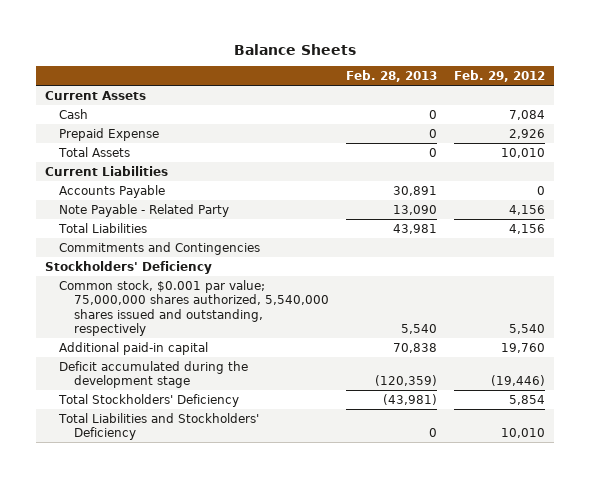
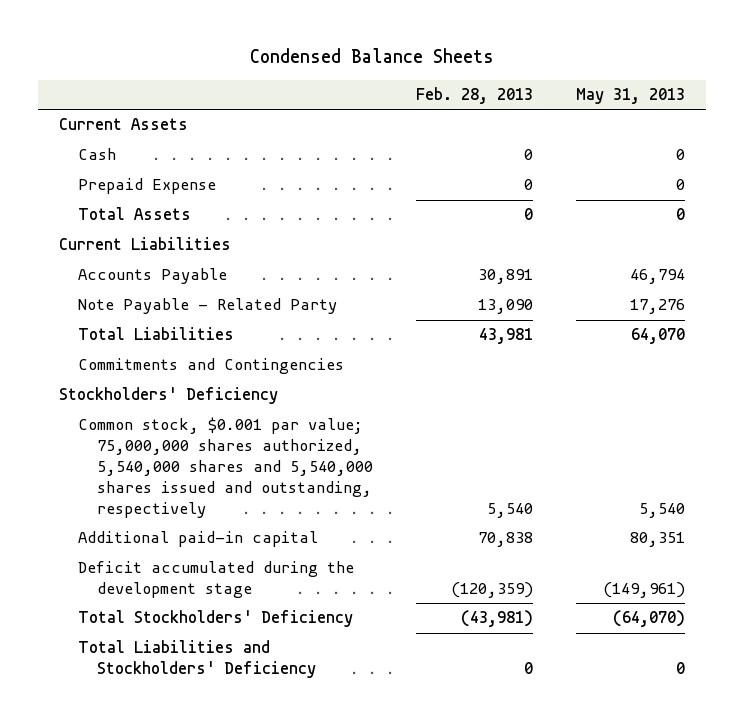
[233,43,356,55] Balance Sheets -> [250,48,495,64] Condensed Balance Sheets
[454,70,546,83] Feb. 29, 2012 -> none
none -> [575,87,685,104] May 31, 2013
[59,279,330,336] Common stock, $0.001 par value; 75,000,000 shares authorized, 5,540,000 shares issued and outstanding, respectively -> [78,417,374,518] Common stock, $0.001 par value; 75,000,000 shares authorized, 5,540,000 shares and 5,540,000 shares issued and outstanding, respectively

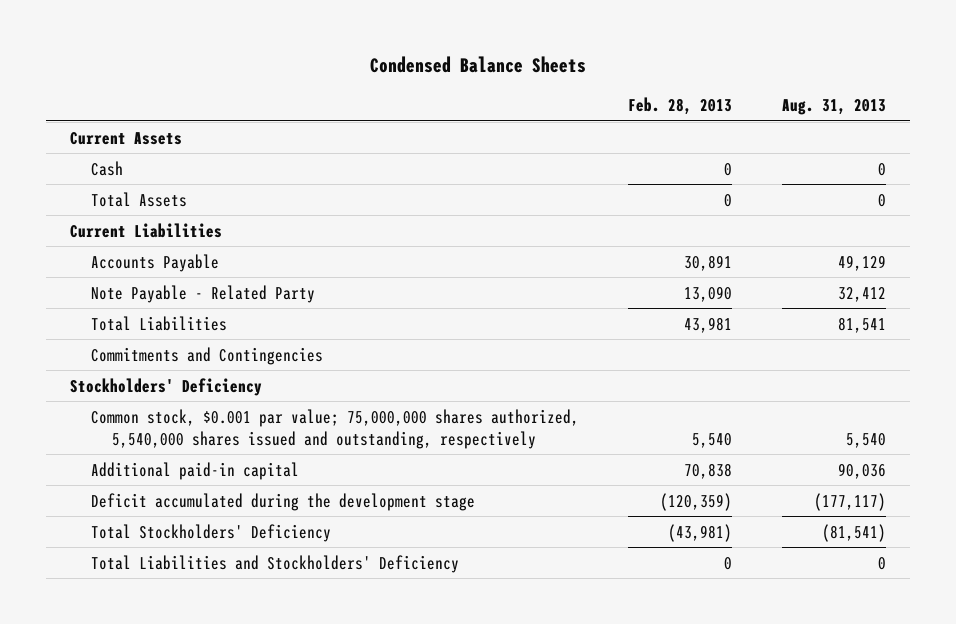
[575,87,685,104] May 31, 2013 -> none
none -> [781,99,886,116] Aug. 31, 2013
[78,178,217,195] Prepaid Expense -> none
[78,417,374,518] Common stock, $0.001 par value; 75,000,000 shares authorized, 5,540,000 shares and 5,540,000 shares issued and outstanding, respectively -> [91,408,580,449] Common stock, $0.001 par value; 75,000,000 shares authorized, 5,540,000 shares issued and outstanding, respectively

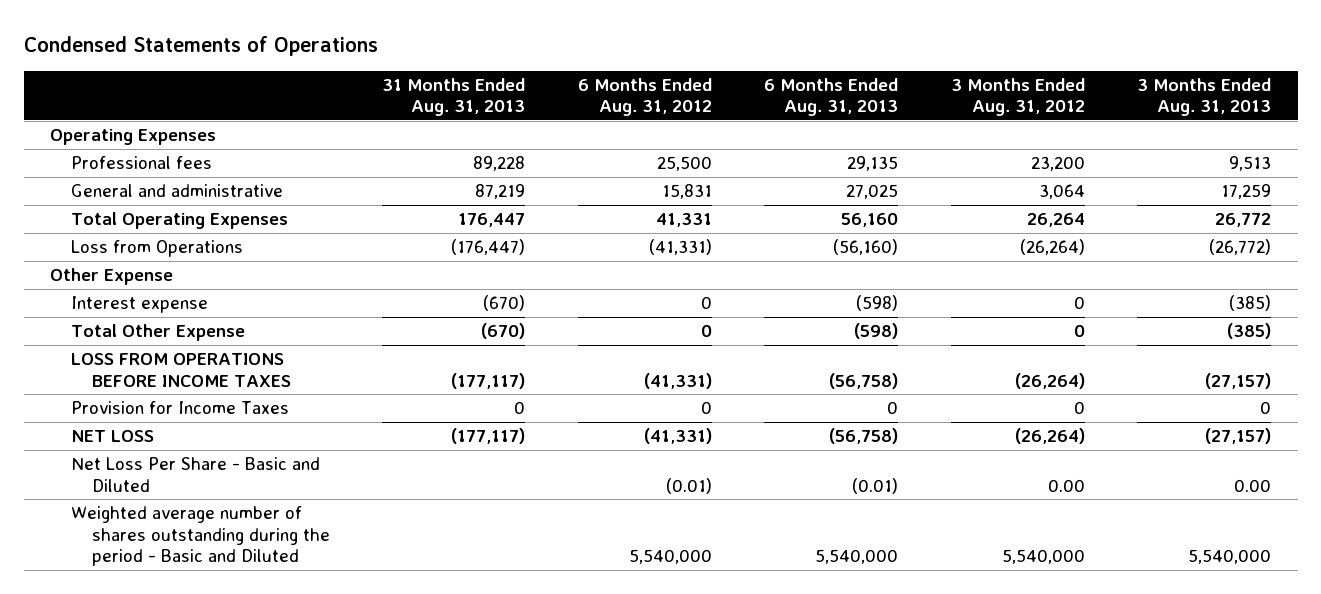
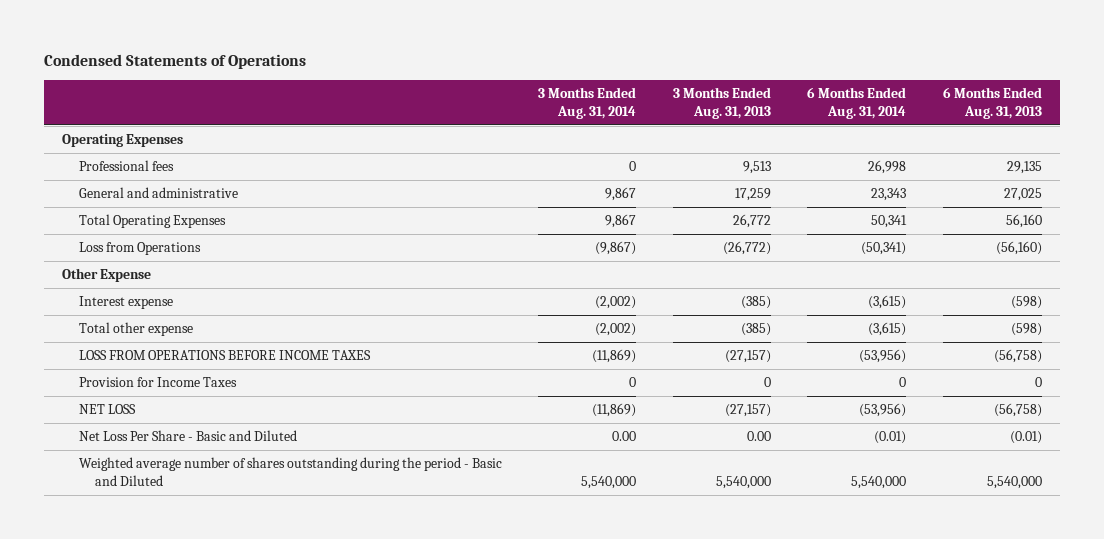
[382,77,526,117] 31 Months Ended Aug. 31, 2013 -> none
[577,77,712,117] 6 Months Ended Aug. 31, 2012 -> none
[950,77,1085,117] 3 Months Ended Aug. 31, 2012 -> none
none -> [538,87,637,119] 3 Months Ended Aug. 31, 2014
none -> [807,87,907,119] 6 Months Ended Aug. 31, 2014
[71,324,246,342] Total Other Expense -> [78,322,193,337] Total other expense

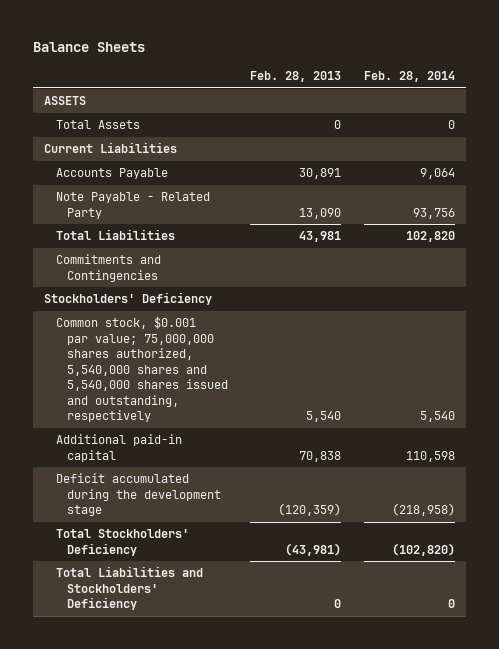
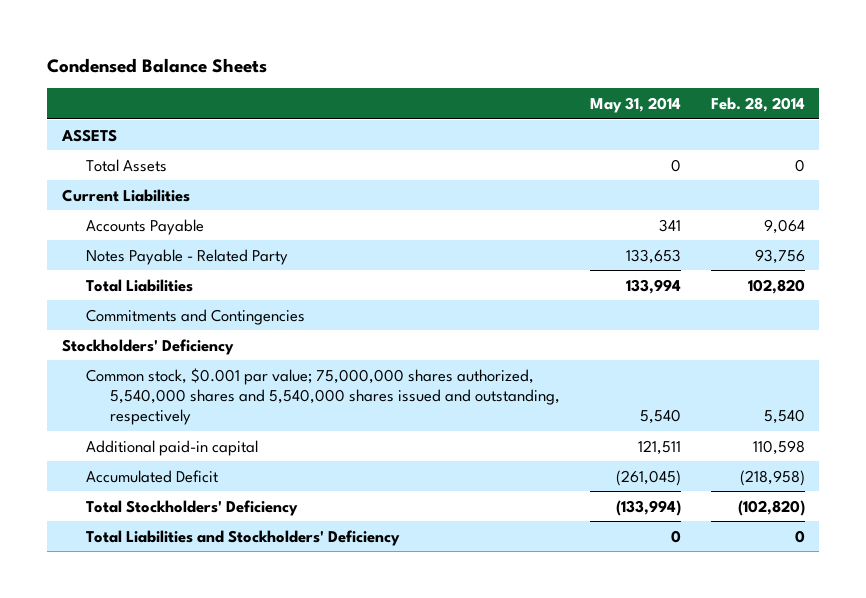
[33,41,146,52] Balance Sheets -> [46,58,267,74] Condensed Balance Sheets
[250,71,342,83] Feb. 28, 2013 -> none
none -> [589,96,681,113] May 31, 2014
[55,192,210,219] Note Payable - Related Party -> [85,248,288,265] Notes Payable - Related Party
[55,473,221,517] Deficit accumulated during the development stage -> [85,469,218,483] Accumulated Deficit

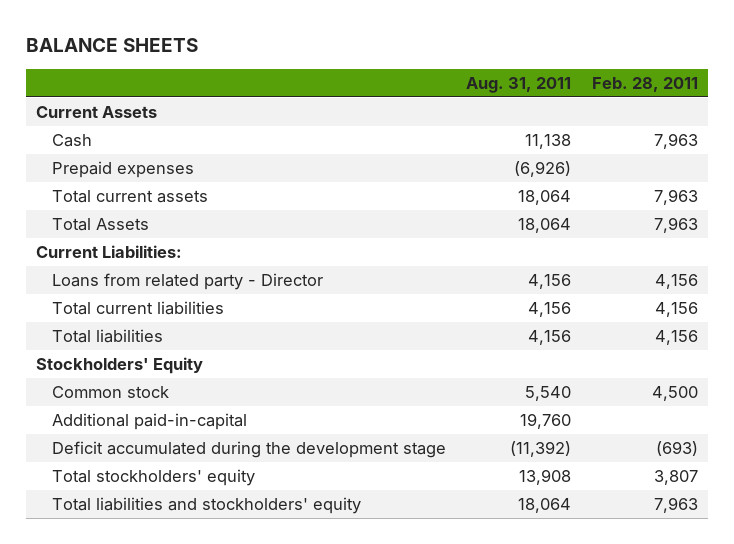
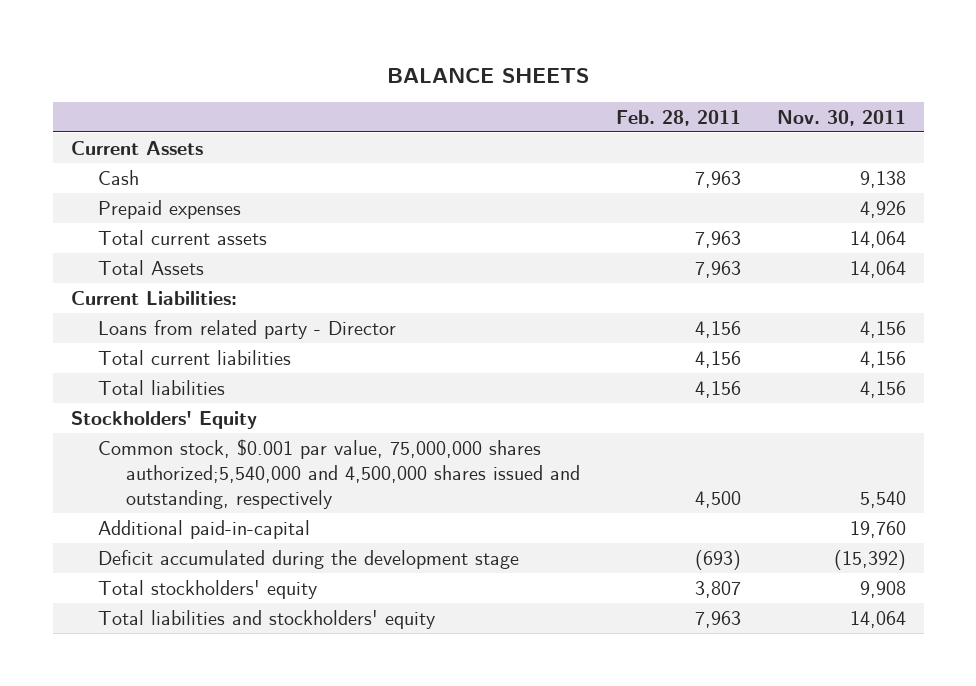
[466,76,572,93] Aug. 31, 2011 -> none
none -> [776,109,906,126] Nov. 30, 2011
[51,386,169,399] Common stock -> [98,438,581,509] Common stock, $0.001 par value, 75,000,000 shares authorized;5,540,000 and 4,500,000 shares issued and outstanding, respectively

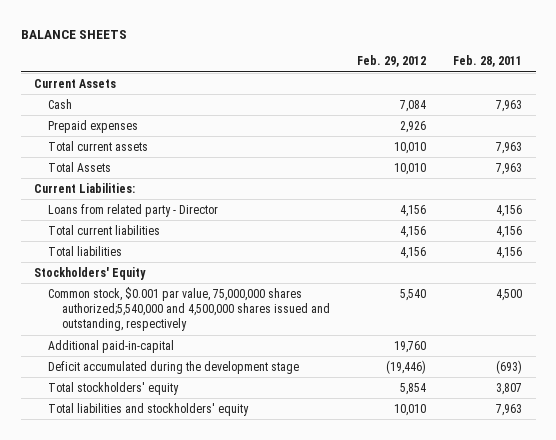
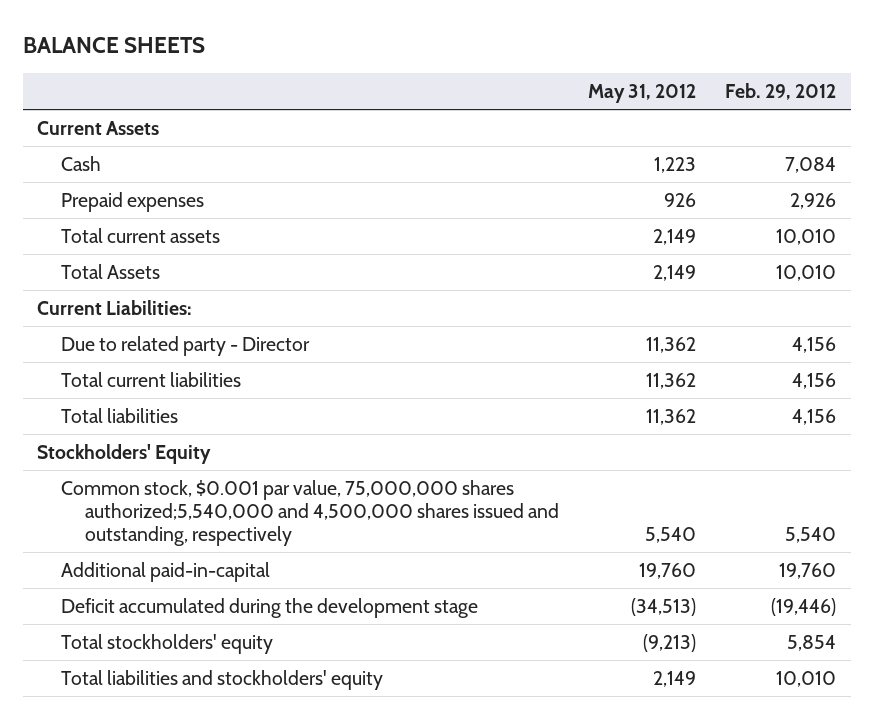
[453,55,523,68] Feb. 28, 2011 -> none
none -> [588,83,697,103] May 31, 2012
[48,203,219,217] Loans from related party - Director -> [61,336,311,357] Due to related party - Director

